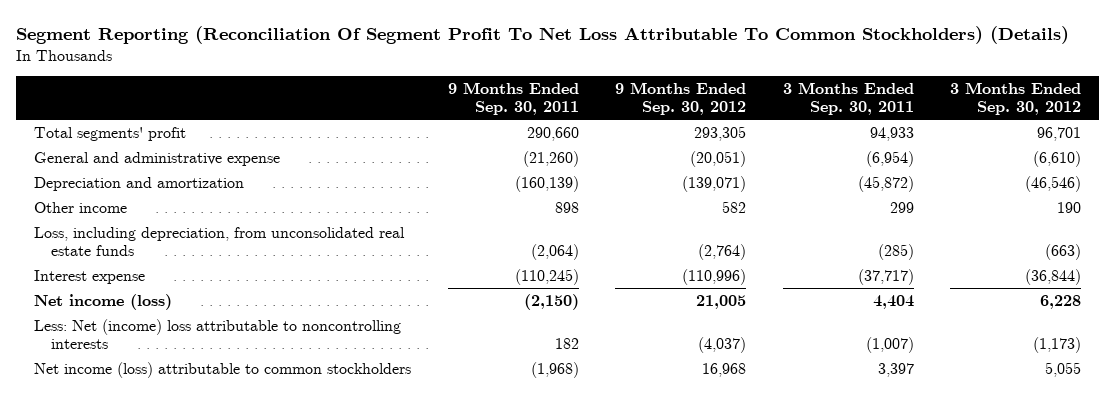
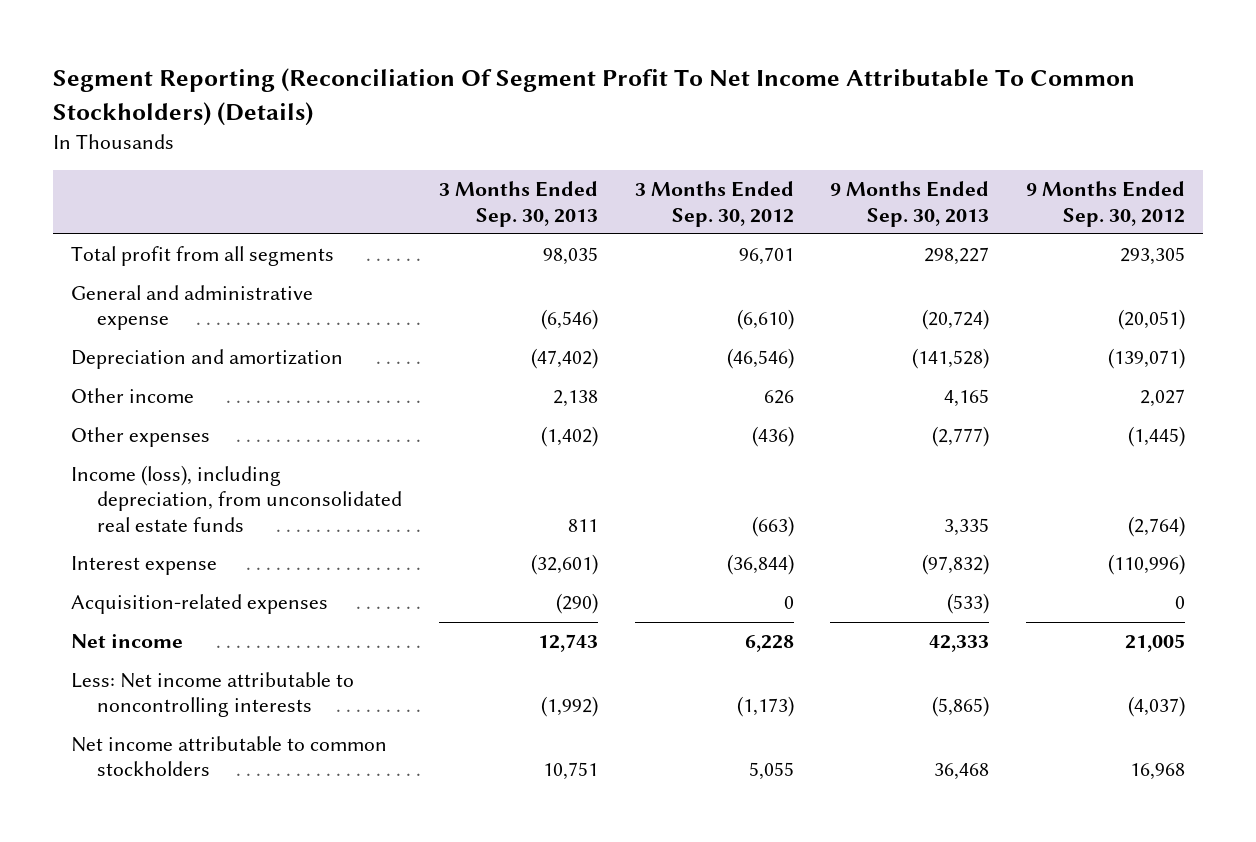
[15,26,1069,45] Segment Reporting (Reconciliation Of Segment Profit To Net Loss Attributable To Common Stockholders) (Details) -> [52,68,1135,126] Segment Reporting (Reconciliation Of Segment Profit To Net Income Attributable To Common Stockholders) (Details)
[447,82,579,115] 9 Months Ended Sep. 30, 2011 -> none
[782,82,914,115] 3 Months Ended Sep. 30, 2011 -> none
none -> [439,181,599,227] 3 Months Ended Sep. 30, 2013
none -> [830,181,990,227] 9 Months Ended Sep. 30, 2013
[34,126,187,141] Total segments' profit -> [71,246,335,267] Total profit from all segments
[722,200,747,213] 582 -> [1140,389,1186,408] 2,027
[1056,201,1081,213] 190 -> [763,390,794,405] 626
none -> [71,427,211,448] Other expenses
[34,226,406,256] Loss, including depreciation, from unconsolidated real estate funds -> [71,465,403,532] Income (loss), including depreciation, from unconsolidated real estate funds
none -> [71,594,329,615] Acquisition-related expenses
[34,293,173,310] Net income (loss) -> [71,634,184,649] Net income
[34,318,402,349] Less: Net (income) loss attributable to noncontrolling interests -> [71,672,355,718] Less: Net income attributable to noncontrolling interests
[34,361,412,378] Net income (loss) attributable to common stockholders -> [71,736,388,777] Net income attributable to common stockholders

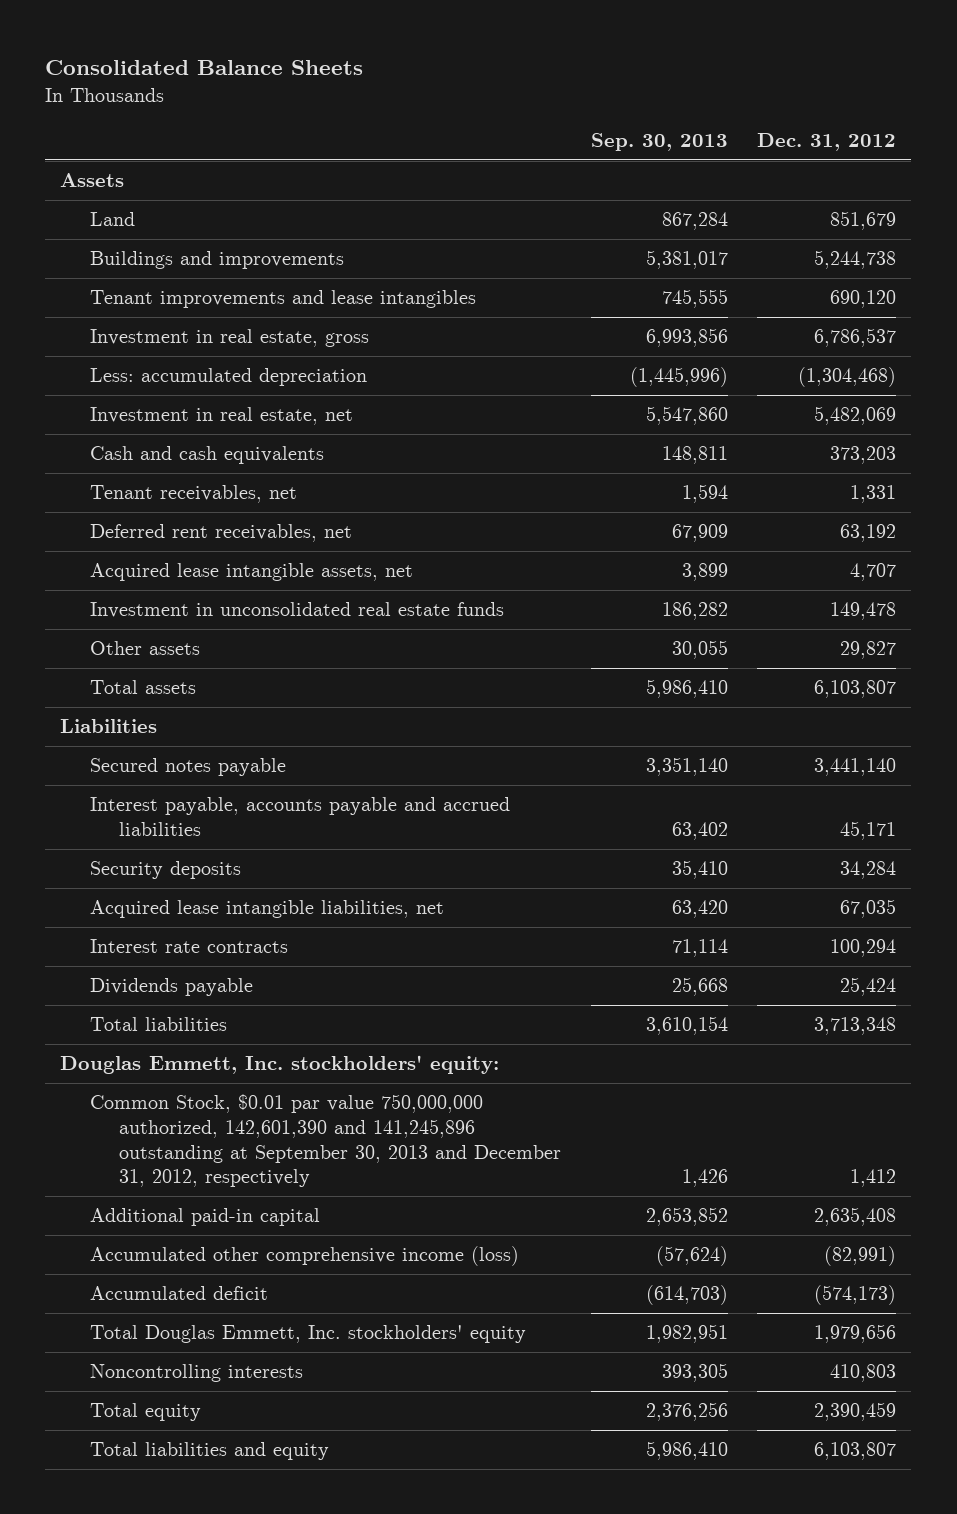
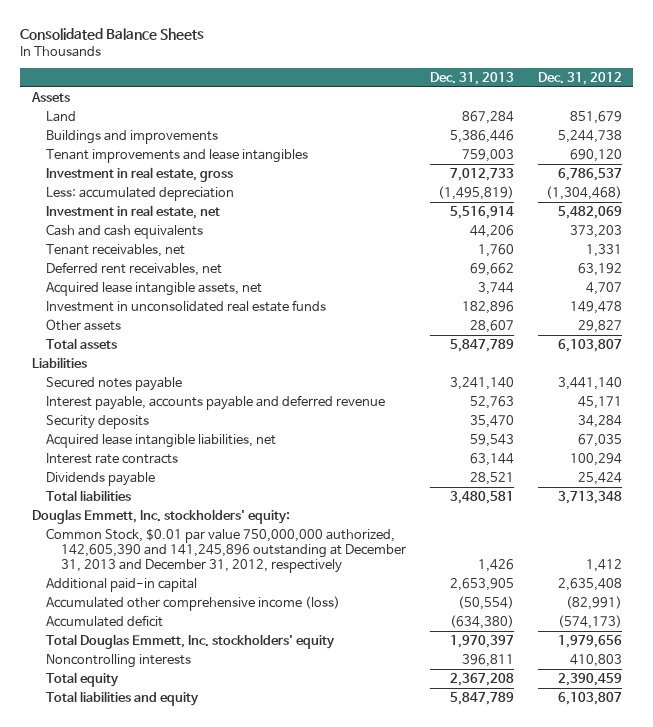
[590,132,728,151] Sep. 30, 2013 -> none
none -> [429,71,514,85] Dec. 31, 2013
[89,797,510,836] Interest payable, accounts payable and accrued liabilities -> [46,394,386,410] Interest payable, accounts payable and deferred revenue
[89,1094,562,1188] Common Stock, $0.01 par value 750,000,000 authorized, 142,601,390 and 141,245,896 outstanding at September 30, 2013 and December 31, 2012, respectively -> [46,527,406,573] Common Stock, $0.01 par value 750,000,000 authorized, 142,605,390 and 141,245,896 outstanding at December 31, 2013 and December 31, 2012, respectively

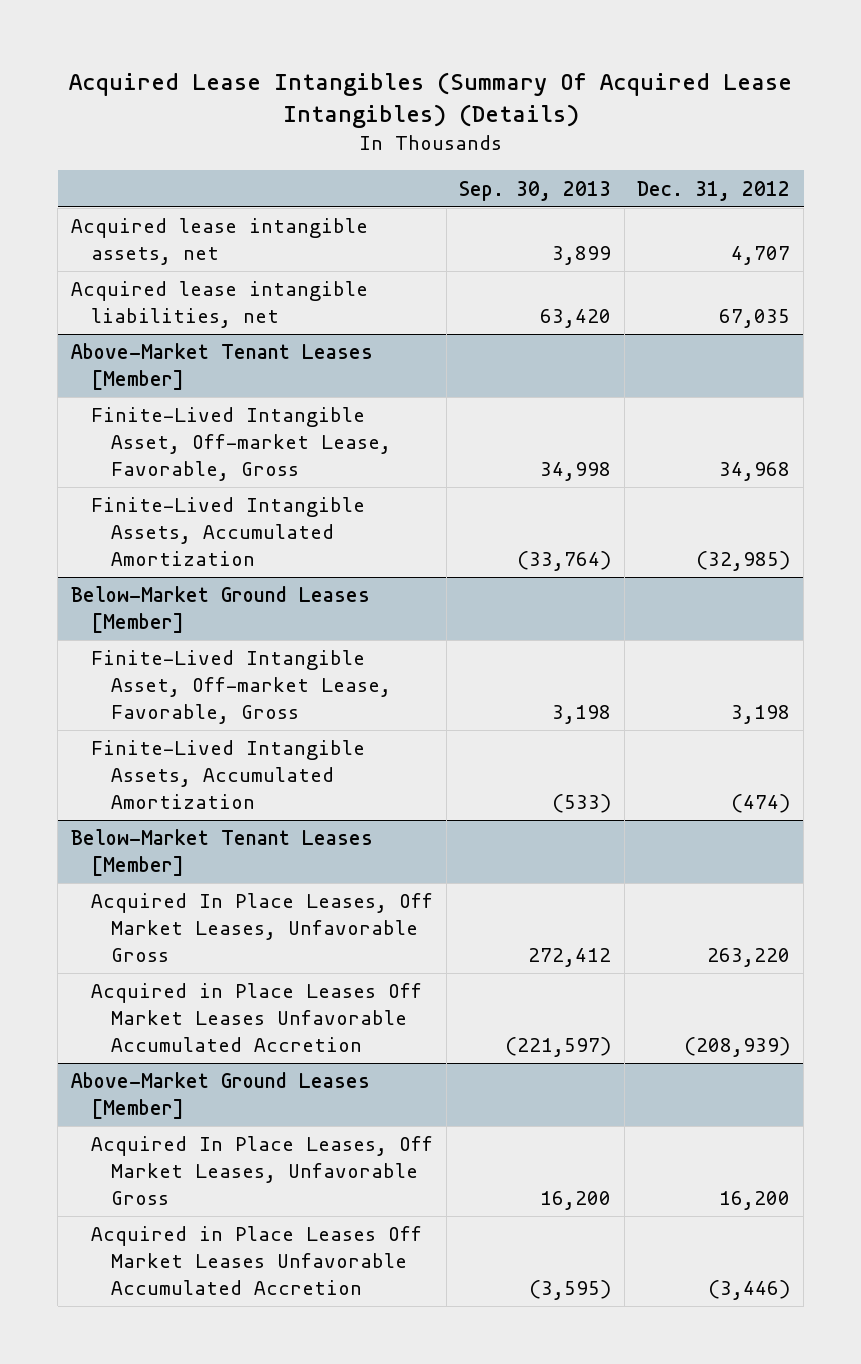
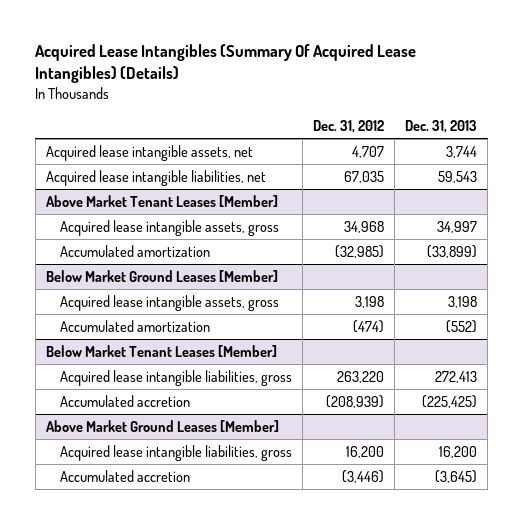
[459,180,612,201] Sep. 30, 2013 -> none
none -> [405,119,478,133] Dec. 31, 2013
[70,343,373,391] Above-Market Tenant Leases [Member] -> [45,194,278,207] Above Market Tenant Leases [Member]
[90,407,391,481] Finite-Lived Intangible Asset, Off-market Lease, Favorable, Gross -> [59,219,279,236] Acquired lease intangible assets, gross
[90,497,365,566] Finite-Lived Intangible Assets, Accumulated Amortization -> [59,244,210,257] Accumulated amortization
[70,586,370,634] Below-Market Ground Leases [Member] -> [45,269,278,282] Below Market Ground Leases [Member]
[90,650,391,724] Finite-Lived Intangible Asset, Off-market Lease, Favorable, Gross -> [59,294,279,311] Acquired lease intangible assets, gross
[90,740,365,809] Finite-Lived Intangible Assets, Accumulated Amortization -> [59,319,210,332] Accumulated amortization
[70,829,373,877] Below-Market Tenant Leases [Member] -> [45,344,277,357] Below Market Tenant Leases [Member]
[90,893,433,962] Acquired In Place Leases, Off Market Leases, Unfavorable Gross -> [59,369,292,386] Acquired lease intangible liabilities, gross
[90,983,422,1052] Acquired in Place Leases Off Market Leases Unfavorable Accumulated Accretion -> [59,394,190,407] Accumulated accretion
[70,1072,370,1120] Above-Market Ground Leases [Member] -> [45,419,279,432] Above Market Ground Leases [Member]
[90,1136,433,1205] Acquired In Place Leases, Off Market Leases, Unfavorable Gross -> [59,444,292,461] Acquired lease intangible liabilities, gross
[90,1226,422,1295] Acquired in Place Leases Off Market Leases Unfavorable Accumulated Accretion -> [59,469,190,482] Accumulated accretion

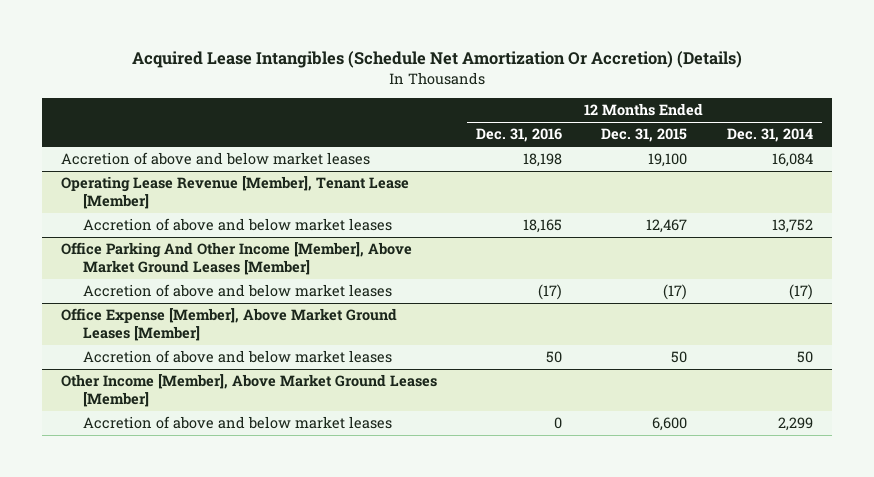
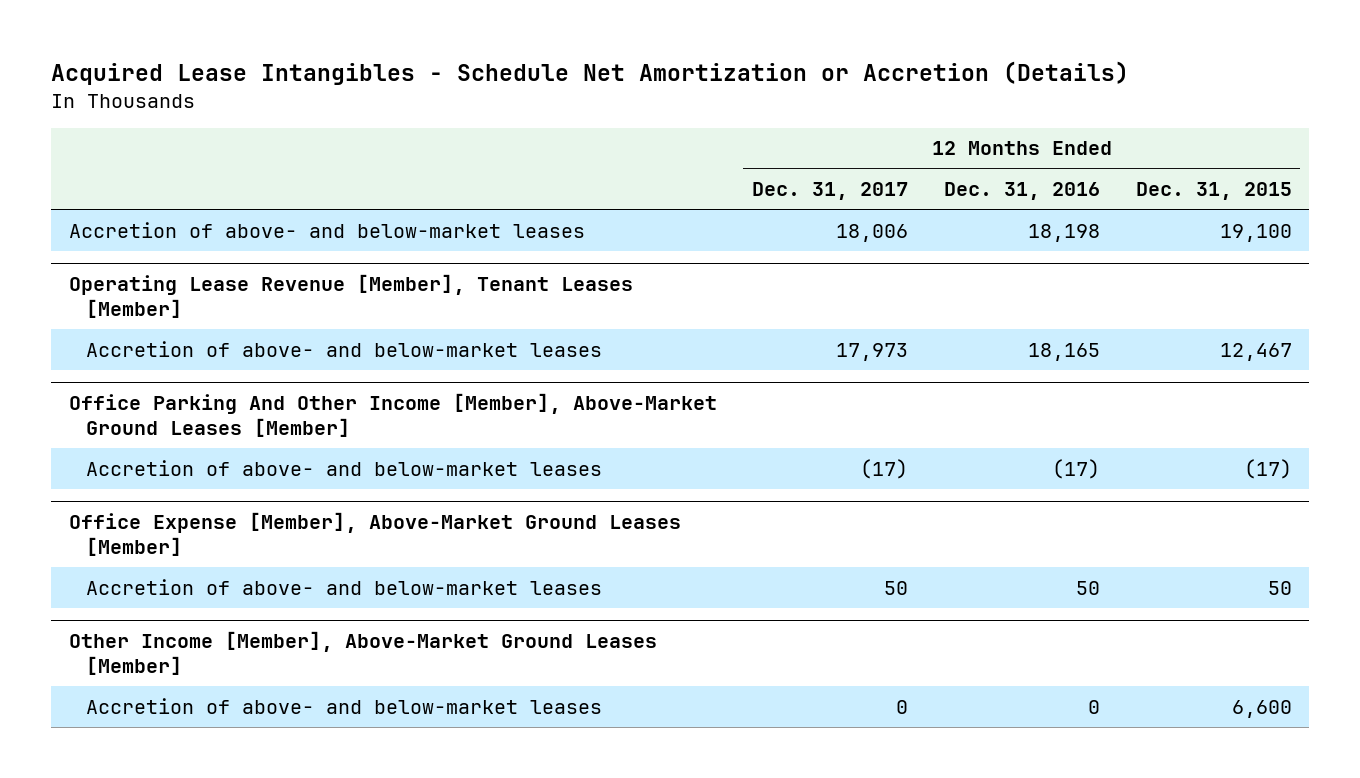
[131,51,742,69] Acquired Lease Intangibles (Schedule Net Amortization Or Accretion) (Details) -> [50,61,1129,86] Acquired Lease Intangibles - Schedule Net Amortization or Accretion (Details)
[726,128,813,143] Dec. 31, 2014 -> none
none -> [752,182,909,201] Dec. 31, 2017
[61,152,371,166] Accretion of above and below market leases -> [68,221,585,238] Accretion of above- and below-market leases
[61,176,410,209] Operating Lease Revenue [Member], Tenant Lease [Member] -> [68,274,633,319] Operating Lease Revenue [Member], Tenant Leases [Member]
[83,218,393,232] Accretion of above and below market leases -> [86,340,603,357] Accretion of above- and below-market leases
[61,242,413,275] Office Parking And Other Income [Member], Above Market Ground Leases [Member] -> [68,393,717,438] Office Parking And Other Income [Member], Above-Market Ground Leases [Member]
[83,284,393,298] Accretion of above and below market leases -> [86,459,603,476] Accretion of above- and below-market leases
[61,308,398,341] Office Expense [Member], Above Market Ground Leases [Member] -> [68,512,681,557] Office Expense [Member], Above-Market Ground Leases [Member]
[83,350,393,364] Accretion of above and below market leases -> [86,578,603,595] Accretion of above- and below-market leases
[61,374,438,407] Other Income [Member], Above Market Ground Leases [Member] -> [68,631,657,676] Other Income [Member], Above-Market Ground Leases [Member]
[83,416,393,430] Accretion of above and below market leases -> [86,697,603,714] Accretion of above- and below-market leases

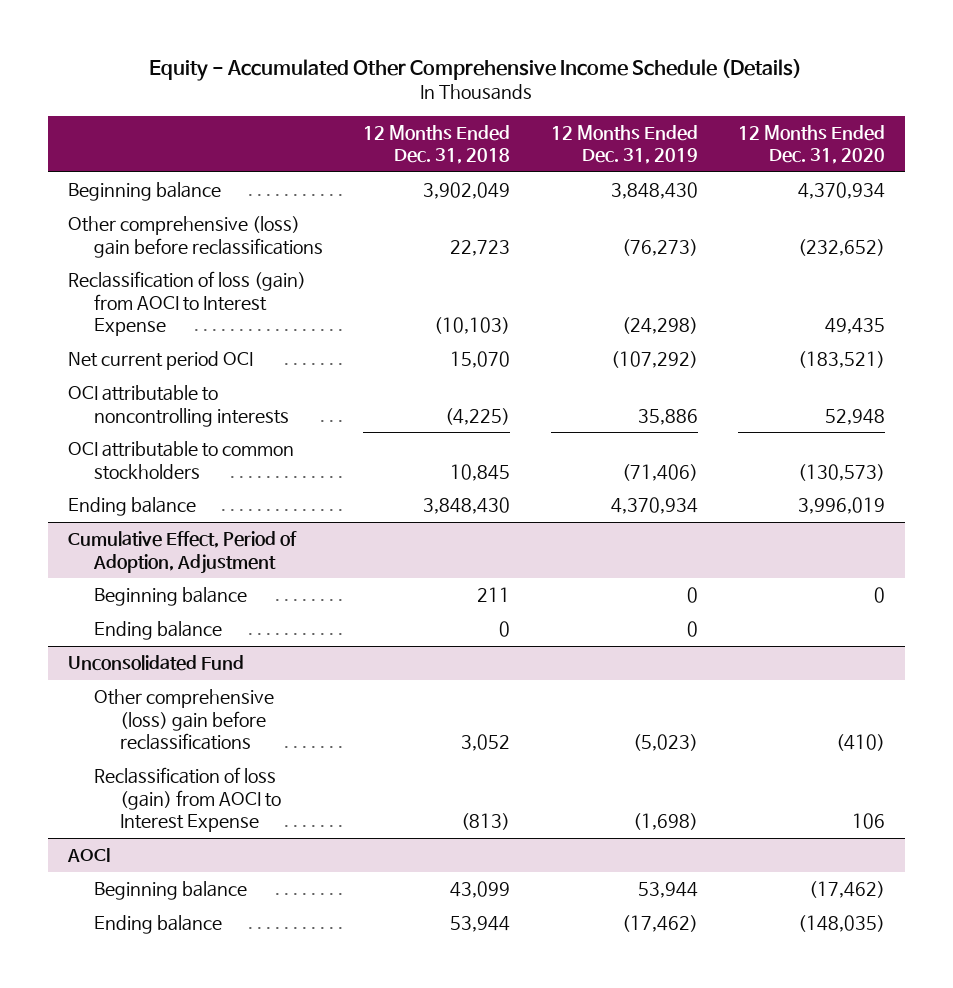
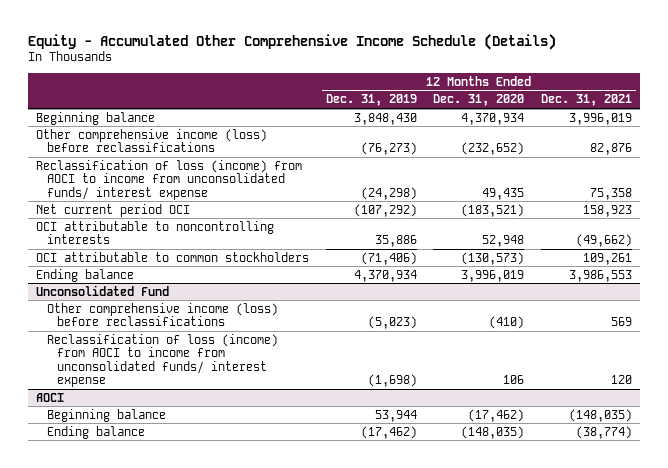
[363,124,511,165] 12 Months Ended Dec. 31, 2018 -> none
none -> [541,94,633,107] Dec. 31, 2021
[67,216,324,258] Other comprehensive (loss) gain before reclassifications -> [36,128,268,153] Other comprehensive income (loss) before reclassifications
[67,271,306,336] Reclassification of loss (gain) from AOCI to Interest Expense -> [36,159,303,200] Reclassification of loss (income) from AOCI to income from unconsolidated funds/ interest expense
[67,531,297,574] Cumulative Effect, Period of Adoption, Adjustment -> none
[94,587,248,607] Beginning balance -> none
[94,621,223,641] Ending balance -> none
[94,689,275,750] Other comprehensive (loss) gain before reclassifications -> [46,302,278,327] Other comprehensive income (loss) before reclassifications
[94,767,282,832] Reclassification of loss (gain) from AOCI to Interest Expense -> [46,333,278,388] Reclassification of loss (income) from AOCI to income from unconsolidated funds/ interest expense

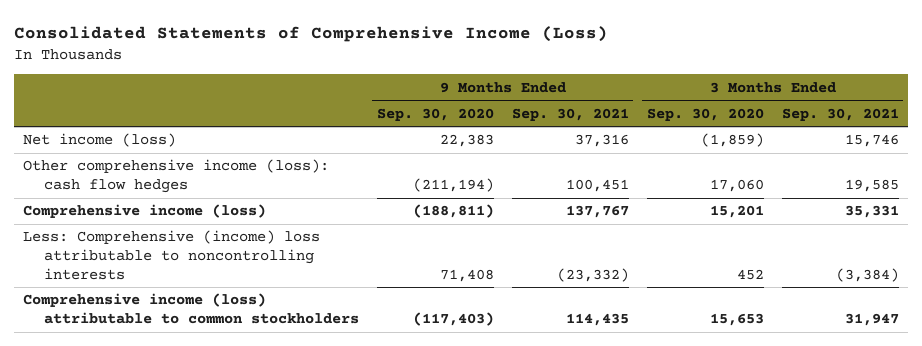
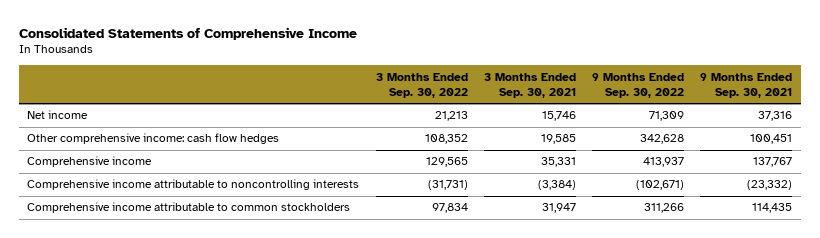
[14,26,609,43] Consolidated Statements of Comprehensive Income (Loss) -> [19,26,358,40] Consolidated Statements of Comprehensive Income
[376,107,494,121] Sep. 30, 2020 -> none
[646,107,764,121] Sep. 30, 2020 -> none
none -> [375,72,468,98] 3 Months Ended Sep. 30, 2022
none -> [592,72,685,98] 9 Months Ended Sep. 30, 2022
[23,133,177,148] Net income (loss) -> [27,110,89,120] Net income
[23,159,330,194] Other comprehensive income (loss): cash flow hedges -> [27,133,280,145] Other comprehensive income: cash flow hedges
[23,204,267,219] Comprehensive income (loss) -> [27,156,153,168] Comprehensive income
[23,230,321,280] Less: Comprehensive (income) loss attributable to noncontrolling interests -> [27,179,360,191] Comprehensive income attributable to noncontrolling interests
[23,293,359,325] Comprehensive income (loss) attributable to common stockholders -> [27,202,351,214] Comprehensive income attributable to common stockholders

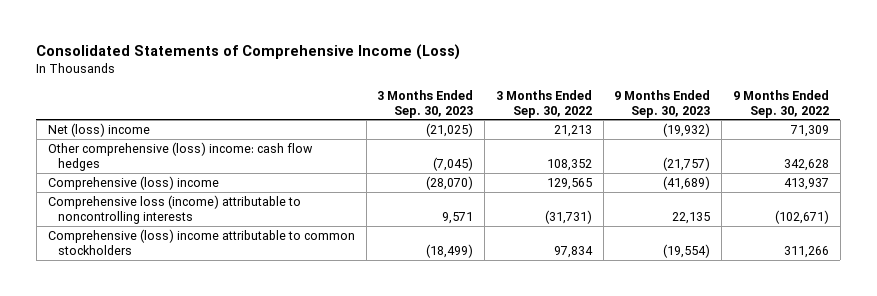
[19,26,358,40] Consolidated Statements of Comprehensive Income -> [36,44,461,61] Consolidated Statements of Comprehensive Income (Loss)
[483,72,576,98] 3 Months Ended Sep. 30, 2021 -> none
[700,72,793,98] 9 Months Ended Sep. 30, 2021 -> none
none -> [377,89,474,118] 3 Months Ended Sep. 30, 2023
none -> [614,89,711,118] 9 Months Ended Sep. 30, 2023
[27,110,89,120] Net income -> [47,122,150,137] Net (loss) income
[27,133,280,145] Other comprehensive income: cash flow hedges -> [47,141,313,171] Other comprehensive (loss) income: cash flow hedges
[27,156,153,168] Comprehensive income -> [47,175,219,190] Comprehensive (loss) income
[27,179,360,191] Comprehensive income attributable to noncontrolling interests -> [47,194,301,224] Comprehensive loss (income) attributable to noncontrolling interests
[27,202,351,214] Comprehensive income attributable to common stockholders -> [47,228,355,255] Comprehensive (loss) income attributable to common stockholders

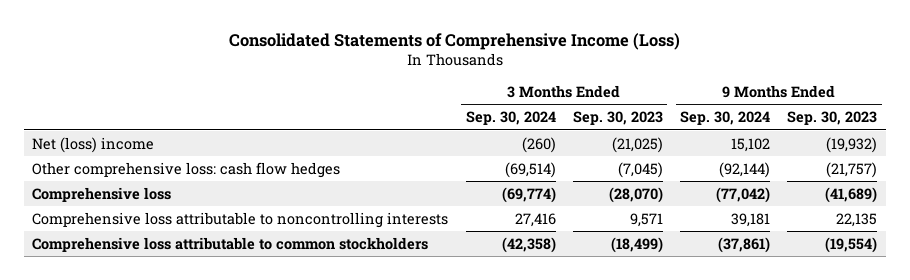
[495,89,592,118] 3 Months Ended Sep. 30, 2022 -> none
[732,89,829,118] 9 Months Ended Sep. 30, 2022 -> none
none -> [465,111,556,126] Sep. 30, 2024
none -> [680,111,771,126] Sep. 30, 2024
[47,141,313,171] Other comprehensive (loss) income: cash flow hedges -> [32,161,341,178] Other comprehensive loss: cash flow hedges
[47,175,219,190] Comprehensive (loss) income -> [32,186,172,202] Comprehensive loss
[47,194,301,224] Comprehensive loss (income) attributable to noncontrolling interests -> [32,211,449,228] Comprehensive loss attributable to noncontrolling interests
[47,228,355,255] Comprehensive (loss) income attributable to common stockholders -> [32,236,429,252] Comprehensive loss attributable to common stockholders

